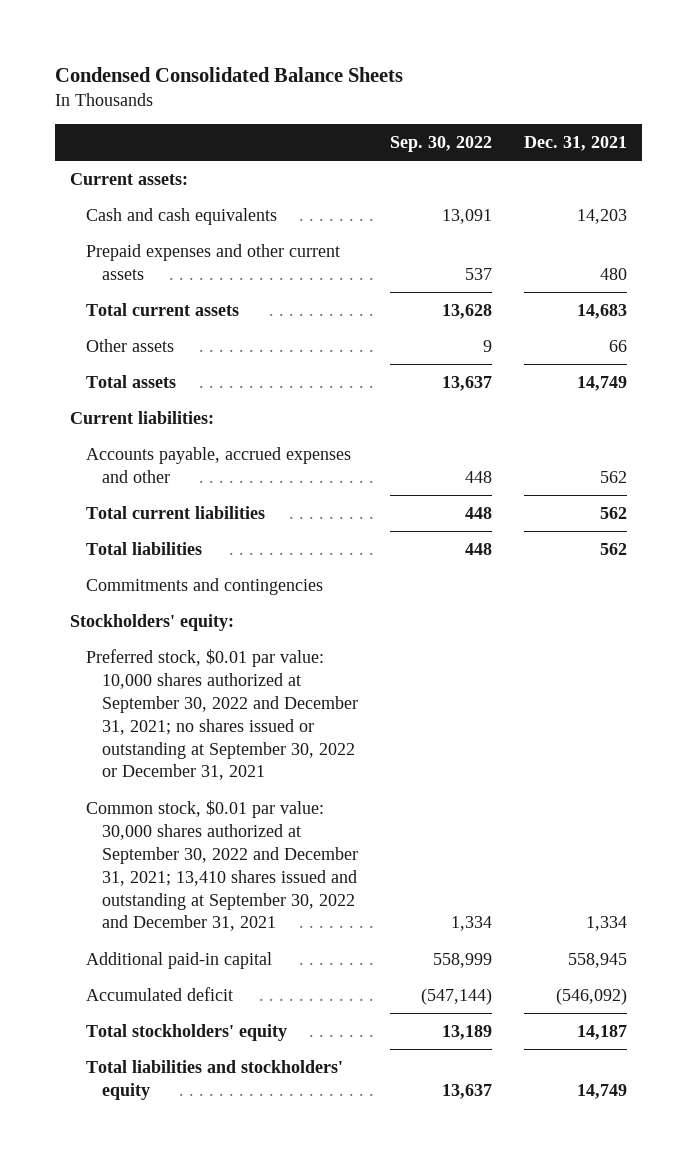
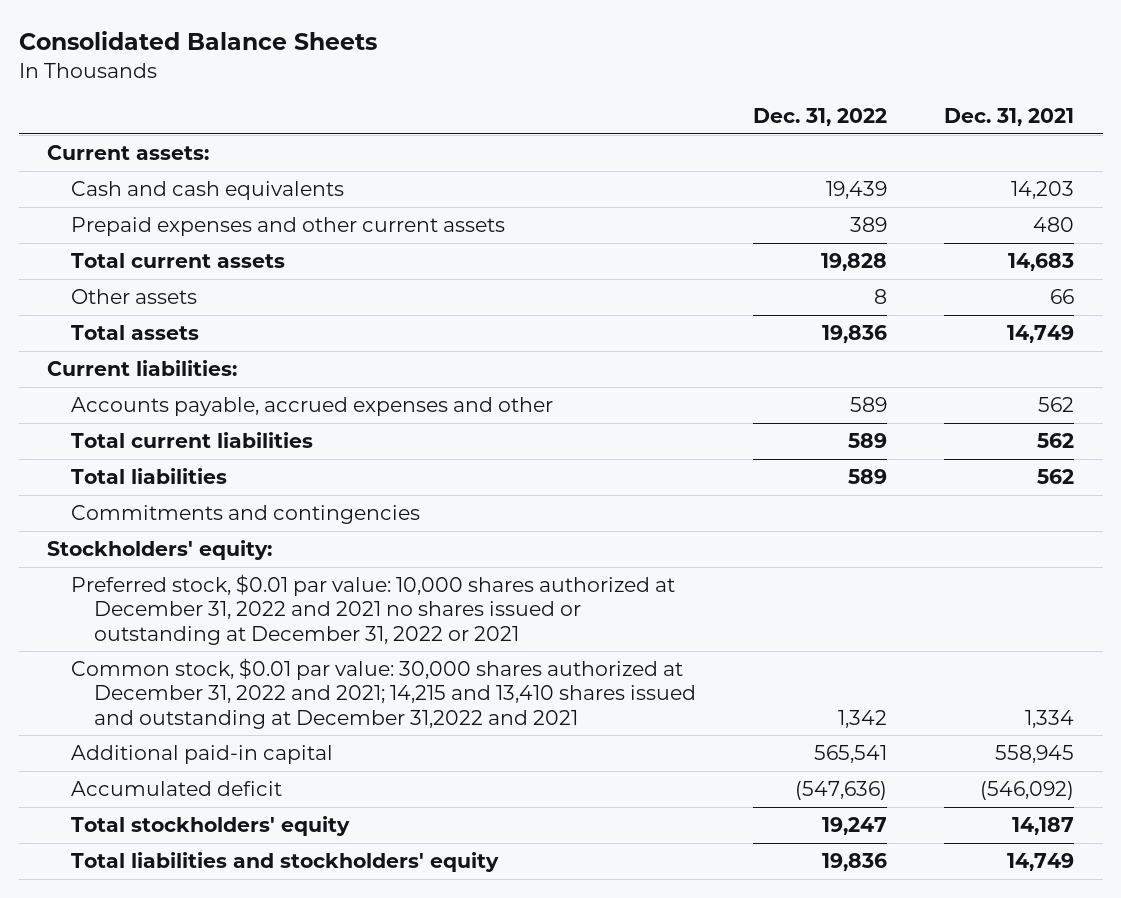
[54,67,403,83] Condensed Consolidated Balance Sheets -> [18,31,377,51] Consolidated Balance Sheets
[389,135,492,152] Sep. 30, 2022 -> none
none -> [753,108,888,127] Dec. 31, 2022
[86,648,359,781] Preferred stock, $0.01 par value: 10,000 shares authorized at September 30, 2022 and December 31, 2021; no shares issued or outstanding at September 30, 2022 or December 31, 2021 -> [70,573,675,645] Preferred stock, $0.01 par value: 10,000 shares authorized at December 31, 2022 and 2021 no shares issued or outstanding at December 31, 2022 or 2021
[86,799,359,932] Common stock, $0.01 par value: 30,000 shares authorized at September 30, 2022 and December 31, 2021; 13,410 shares issued and outstanding at September 30, 2022 and December 31, 2021 -> [70,657,697,729] Common stock, $0.01 par value: 30,000 shares authorized at December 31, 2022 and 2021; 14,215 and 13,410 shares issued and outstanding at December 31,2022 and 2021

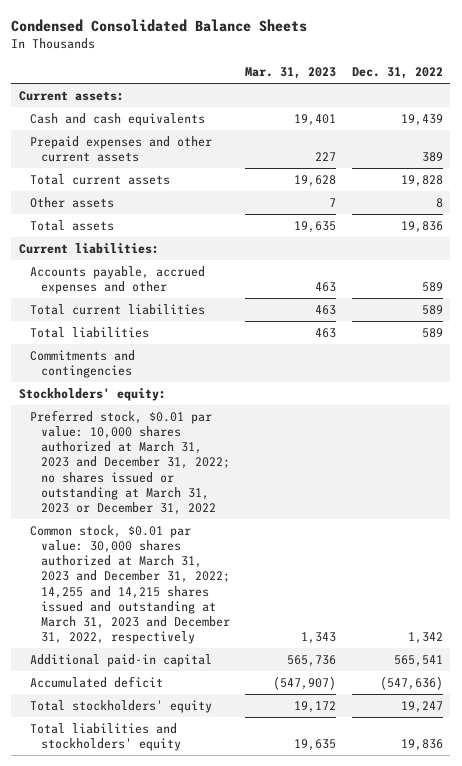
[18,31,377,51] Consolidated Balance Sheets -> [11,18,308,32] Condensed Consolidated Balance Sheets
[944,108,1075,127] Dec. 31, 2021 -> none
none -> [245,67,337,80] Mar. 31, 2023
[70,573,675,645] Preferred stock, $0.01 par value: 10,000 shares authorized at December 31, 2022 and 2021 no shares issued or outstanding at December 31, 2022 or 2021 -> [29,409,230,515] Preferred stock, $0.01 par value: 10,000 shares authorized at March 31, 2023 and December 31, 2022; no shares issued or outstanding at March 31, 2023 or December 31, 2022
[70,657,697,729] Common stock, $0.01 par value: 30,000 shares authorized at December 31, 2022 and 2021; 14,215 and 13,410 shares issued and outstanding at December 31,2022 and 2021 -> [29,524,230,644] Common stock, $0.01 par value: 30,000 shares authorized at March 31, 2023 and December 31, 2022; 14,255 and 14,215 shares issued and outstanding at March 31, 2023 and December 31, 2022, respectively

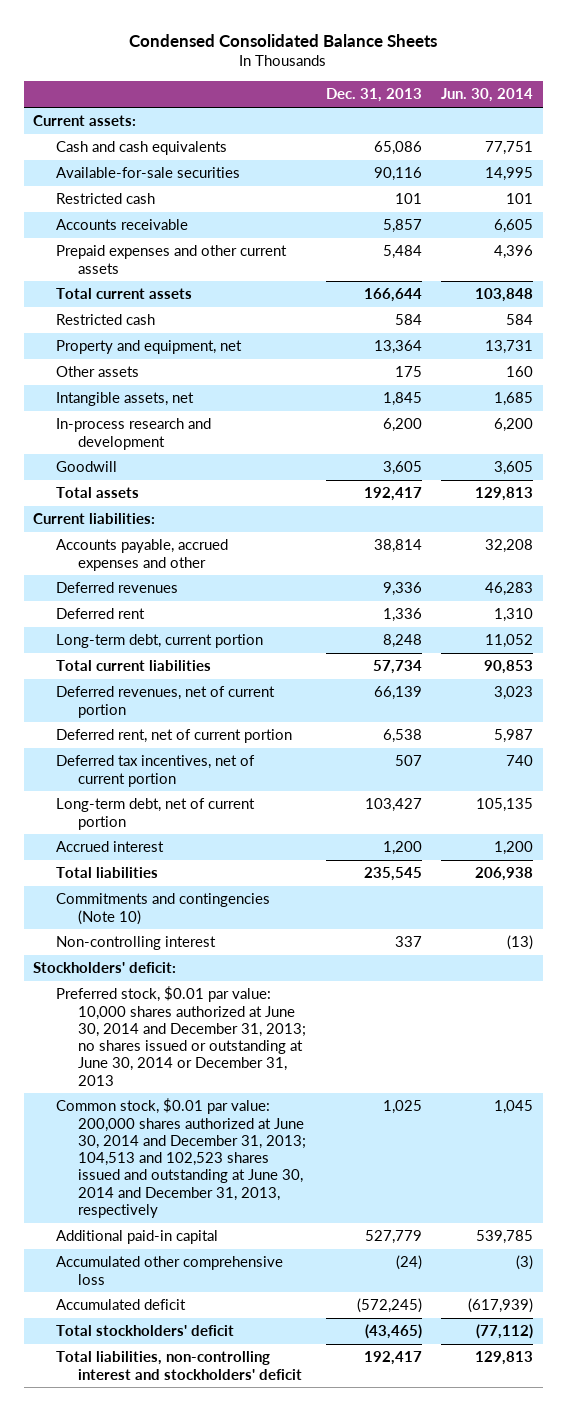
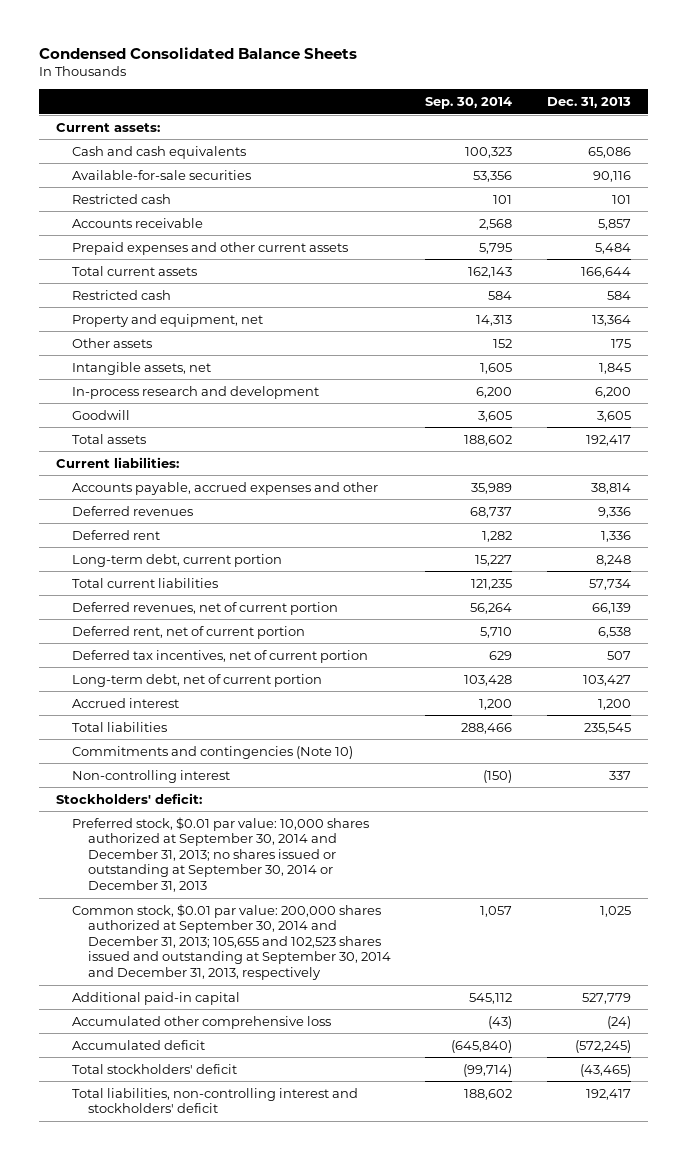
[441,88,534,103] Jun. 30, 2014 -> none
none -> [425,96,513,109] Sep. 30, 2014
[55,986,307,1086] Preferred stock, $0.01 par value: 10,000 shares authorized at June 30, 2014 and December 31, 2013; no shares issued or outstanding at June 30, 2014 or December 31, 2013 -> [72,816,370,892] Preferred stock, $0.01 par value: 10,000 shares authorized at September 30, 2014 and December 31, 2013; no shares issued or outstanding at September 30, 2014 or December 31, 2013
[55,1098,307,1218] Common stock, $0.01 par value: 200,000 shares authorized at June 30, 2014 and December 31, 2013; 104,513 and 102,523 shares issued and outstanding at June 30, 2014 and December 31, 2013, respectively -> [72,903,392,980] Common stock, $0.01 par value: 200,000 shares authorized at September 30, 2014 and December 31, 2013; 105,655 and 102,523 shares issued and outstanding at September 30, 2014 and December 31, 2013, respectively

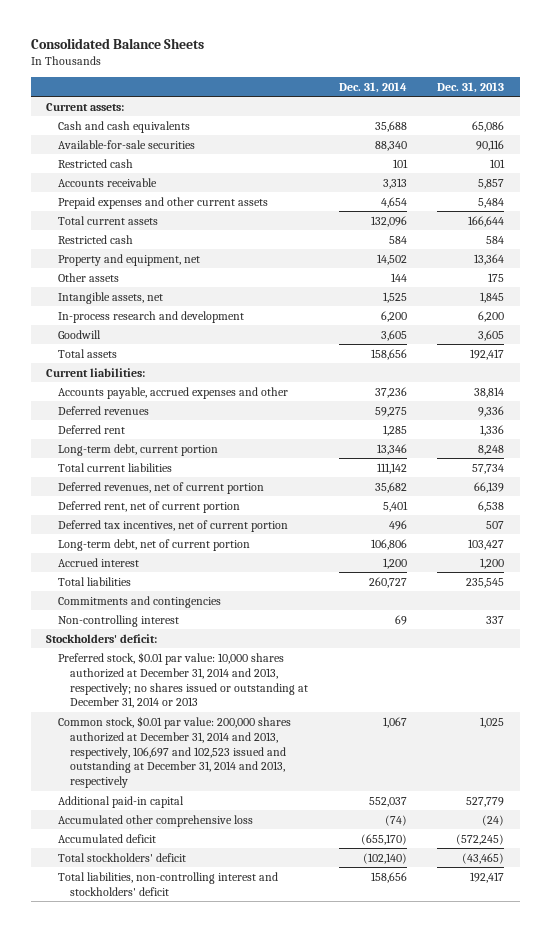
[39,47,358,60] Condensed Consolidated Balance Sheets -> [30,38,204,50] Consolidated Balance Sheets
[425,96,513,109] Sep. 30, 2014 -> none
none -> [338,81,407,93] Dec. 31, 2014
[72,745,354,759] Commitments and contingencies (Note 10) -> [58,595,222,608] Commitments and contingencies
[72,816,370,892] Preferred stock, $0.01 par value: 10,000 shares authorized at September 30, 2014 and December 31, 2013; no shares issued or outstanding at September 30, 2014 or December 31, 2013 -> [58,651,309,709] Preferred stock, $0.01 par value: 10,000 shares authorized at December 31, 2014 and 2013, respectively; no shares issued or outstanding at December 31, 2014 or 2013
[72,903,392,980] Common stock, $0.01 par value: 200,000 shares authorized at September 30, 2014 and December 31, 2013; 105,655 and 102,523 shares issued and outstanding at September 30, 2014 and December 31, 2013, respectively -> [58,715,292,789] Common stock, $0.01 par value: 200,000 shares authorized at December 31, 2014 and 2013, respectively, 106,697 and 102,523 issued and outstanding at December 31, 2014 and 2013, respectively

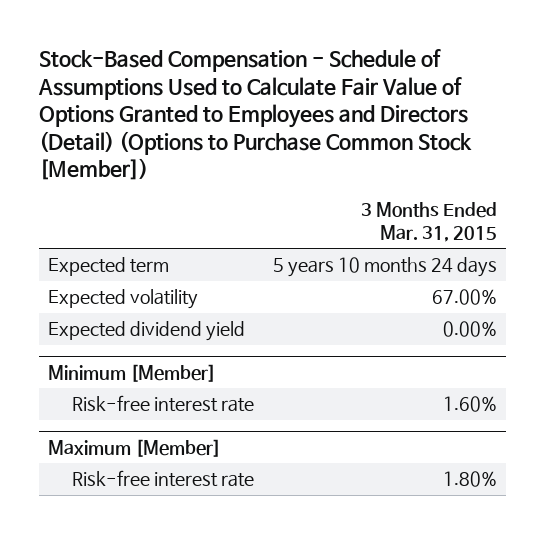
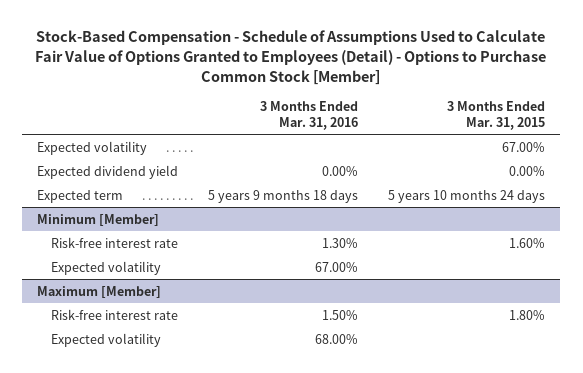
[37,49,472,181] Stock-Based Compensation - Schedule of Assumptions Used to Calculate Fair Value of Options Granted to Employees and Directors (Detail) (Options to Purchase Common Stock [Member]) -> [35,30,547,85] Stock-Based Compensation - Schedule of Assumptions Used to Calculate Fair Value of Options Granted to Employees (Detail) - Options to Purchase Common Stock [Member]
none -> [260,101,359,130] 3 Months Ended Mar. 31, 2016
[48,257,170,277] Expected term -> [37,189,124,203] Expected term
none -> [50,260,161,275] Expected volatility
none -> [50,332,161,347] Expected volatility

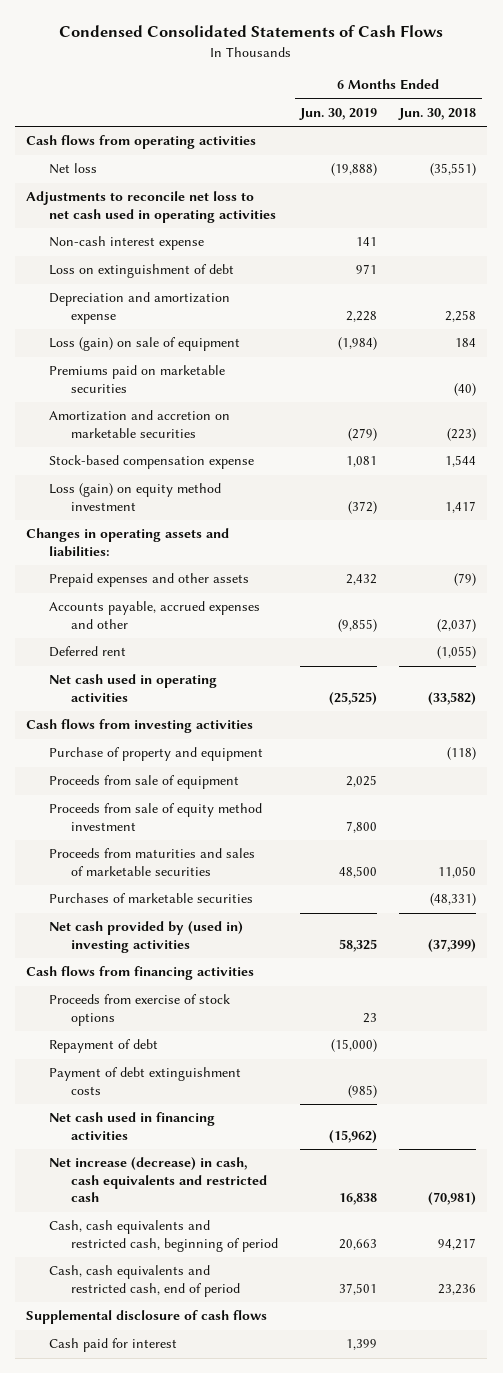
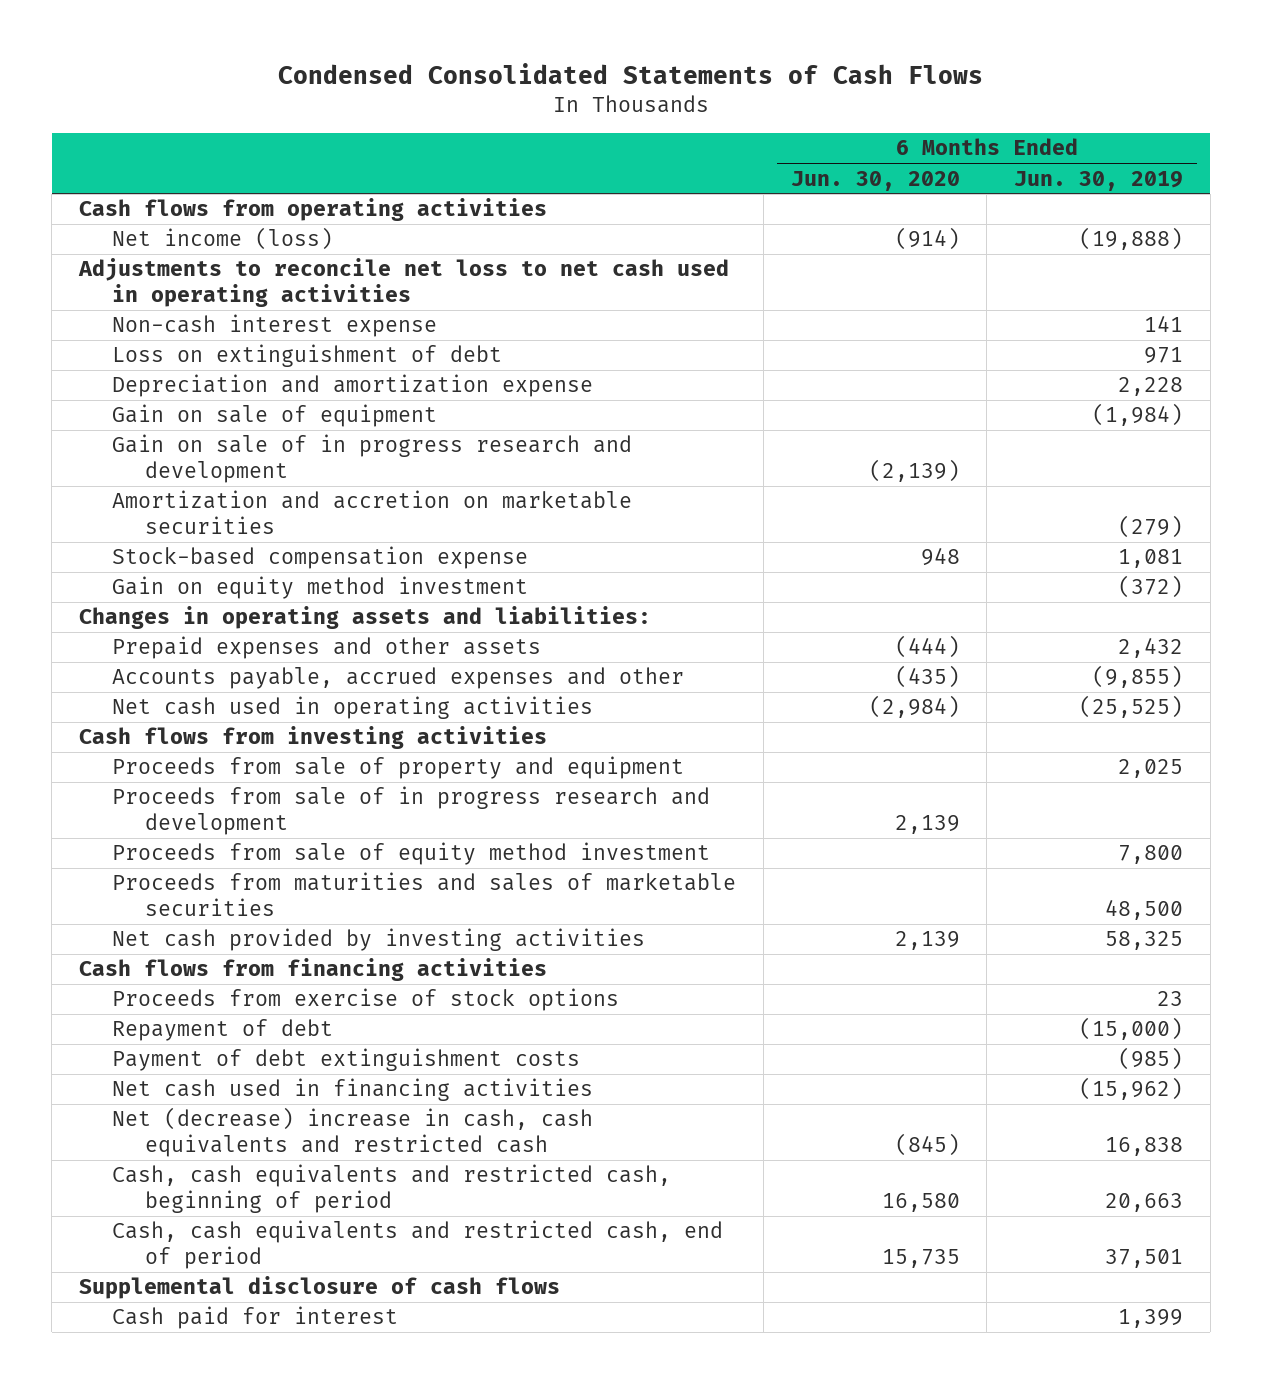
[398,107,477,120] Jun. 30, 2018 -> none
none -> [790,170,960,191] Jun. 30, 2020
[48,163,97,175] Net loss -> [112,227,334,251] Net income (loss)
[48,365,225,393] Premiums paid on marketable securities -> none
[48,337,240,352] Loss (gain) on sale of equipment -> [112,404,438,428] Gain on sale of equipment
none -> [112,434,633,483] Gain on sale of in progress research and development
[48,483,221,511] Loss (gain) on equity method investment -> [112,576,529,600] Gain on equity method investment
[48,646,126,658] Deferred rent -> none
[48,747,263,762] Purchase of property and equipment -> none
[48,775,239,790] Proceeds from sale of equipment -> [112,756,685,780] Proceeds from sale of property and equipment
none -> [112,786,711,835] Proceeds from sale of in progress research and development
[48,893,253,904] Purchases of marketable securities -> none
[48,921,243,953] Net cash provided by (used in) investing activities -> [112,928,646,952] Net cash provided by investing activities
[48,1157,268,1203] Net increase (decrease) in cash, cash equivalents and restricted cash -> [112,1107,594,1157] Net (decrease) increase in cash, cash equivalents and restricted cash

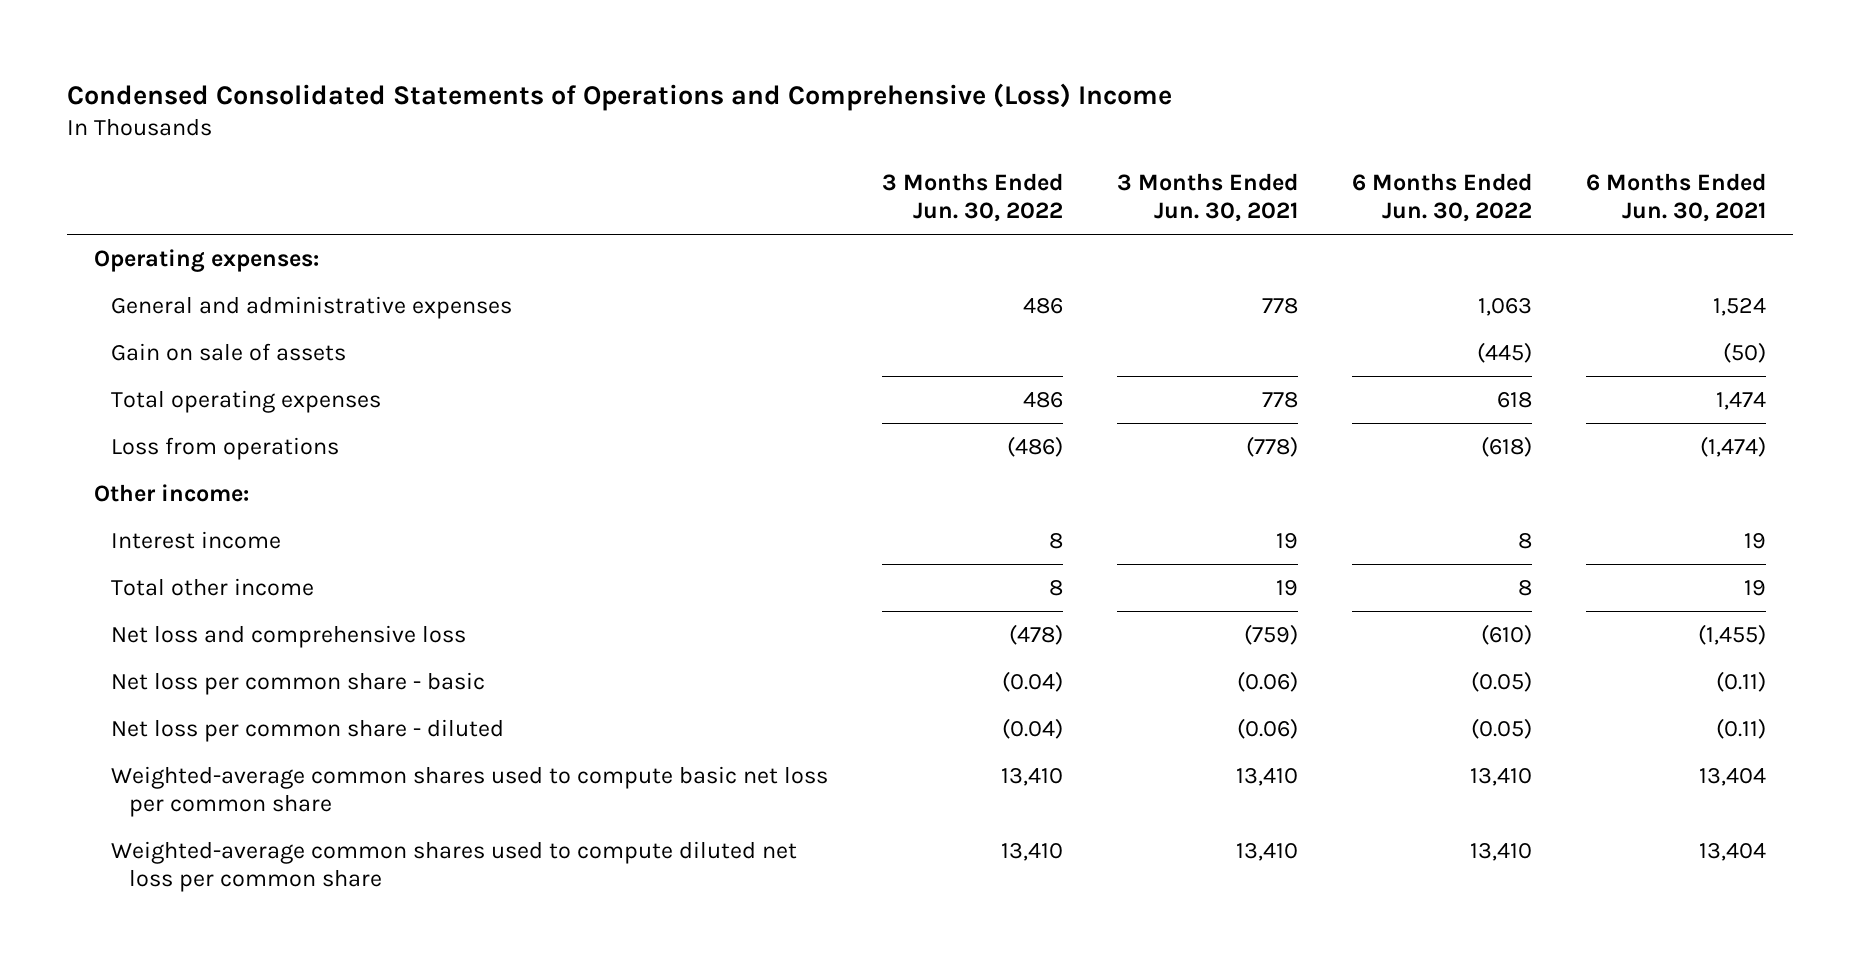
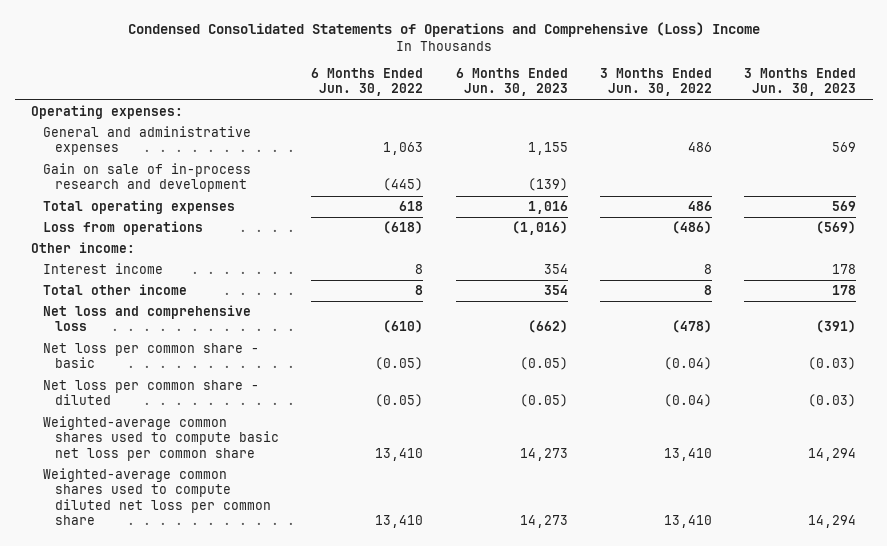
[1117,172,1299,223] 3 Months Ended Jun. 30, 2021 -> none
[1585,172,1766,223] 6 Months Ended Jun. 30, 2021 -> none
none -> [455,68,568,97] 6 Months Ended Jun. 30, 2023
none -> [744,68,857,97] 3 Months Ended Jun. 30, 2023
[111,342,347,361] Gain on sale of assets -> [42,163,251,193] Gain on sale of in-process research and development

